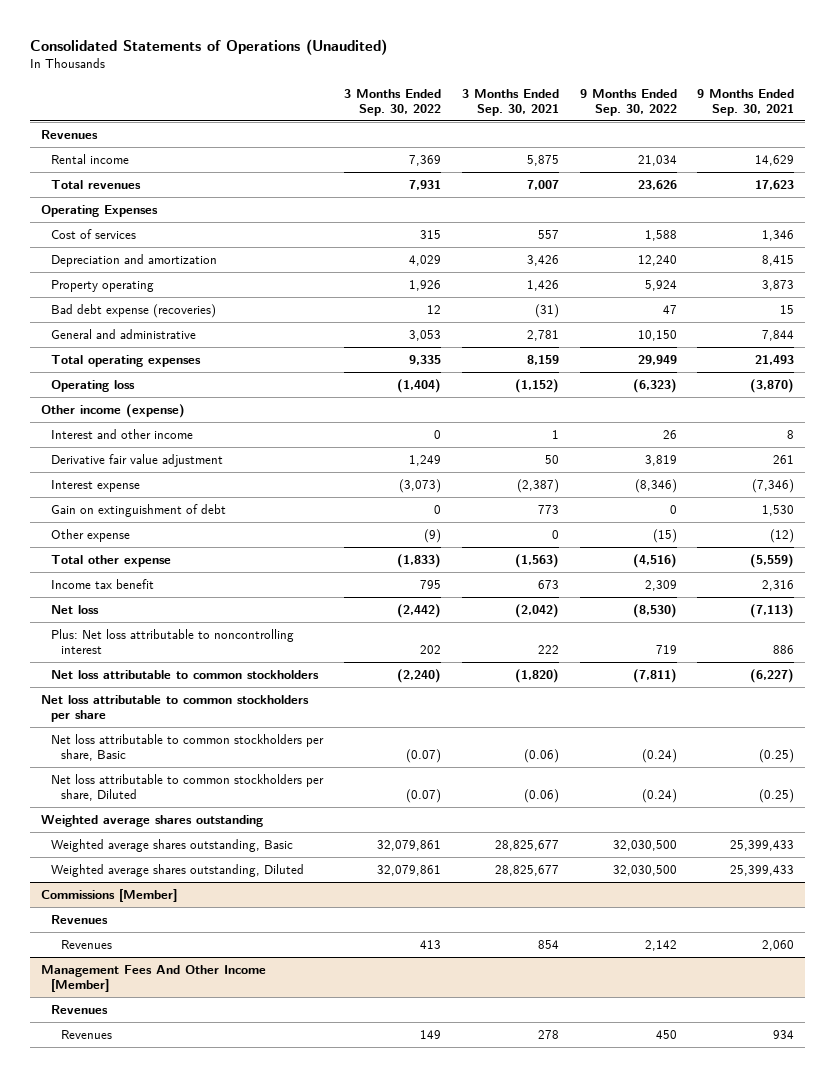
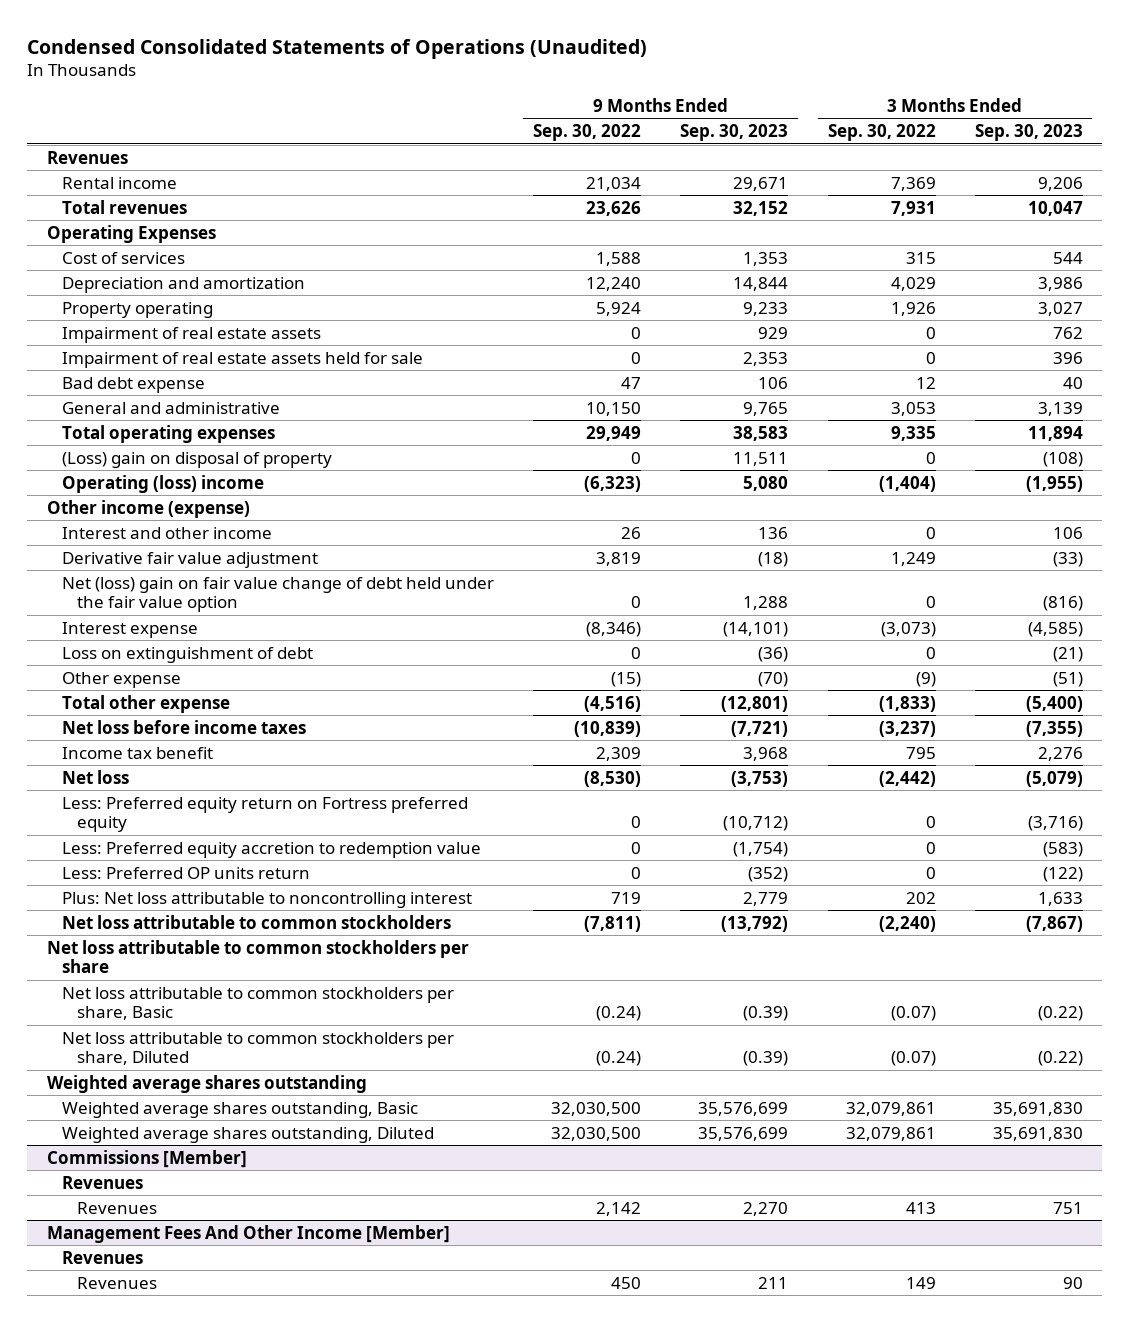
[30,38,388,55] Consolidated Statements of Operations (Unaudited) -> [27,38,648,59] Condensed Consolidated Statements of Operations (Unaudited)
[461,88,559,116] 3 Months Ended Sep. 30, 2021 -> none
[697,88,795,116] 9 Months Ended Sep. 30, 2021 -> none
none -> [680,124,789,142] Sep. 30, 2023
none -> [974,124,1083,142] Sep. 30, 2023
none -> [62,326,322,343] Impairment of real estate assets
none -> [62,351,424,368] Impairment of real estate assets held for sale
[50,303,216,318] Bad debt expense (recoveries) -> [62,376,206,393] Bad debt expense
none -> [62,451,333,468] (Loss) gain on disposal of property
[50,379,135,392] Operating loss -> [62,474,265,493] Operating (loss) income
none -> [62,576,495,613] Net (loss) gain on fair value change of debt held under the fair value option
[50,503,226,517] Gain on extinguishment of debt -> [62,646,314,663] Loss on extinguishment of debt
none -> [62,719,307,734] Net loss before income taxes
none -> [62,796,469,833] Less: Preferred equity return on Fortress preferred equity
none -> [62,841,482,858] Less: Preferred equity accretion to redemption value
none -> [62,866,311,879] Less: Preferred OP units return

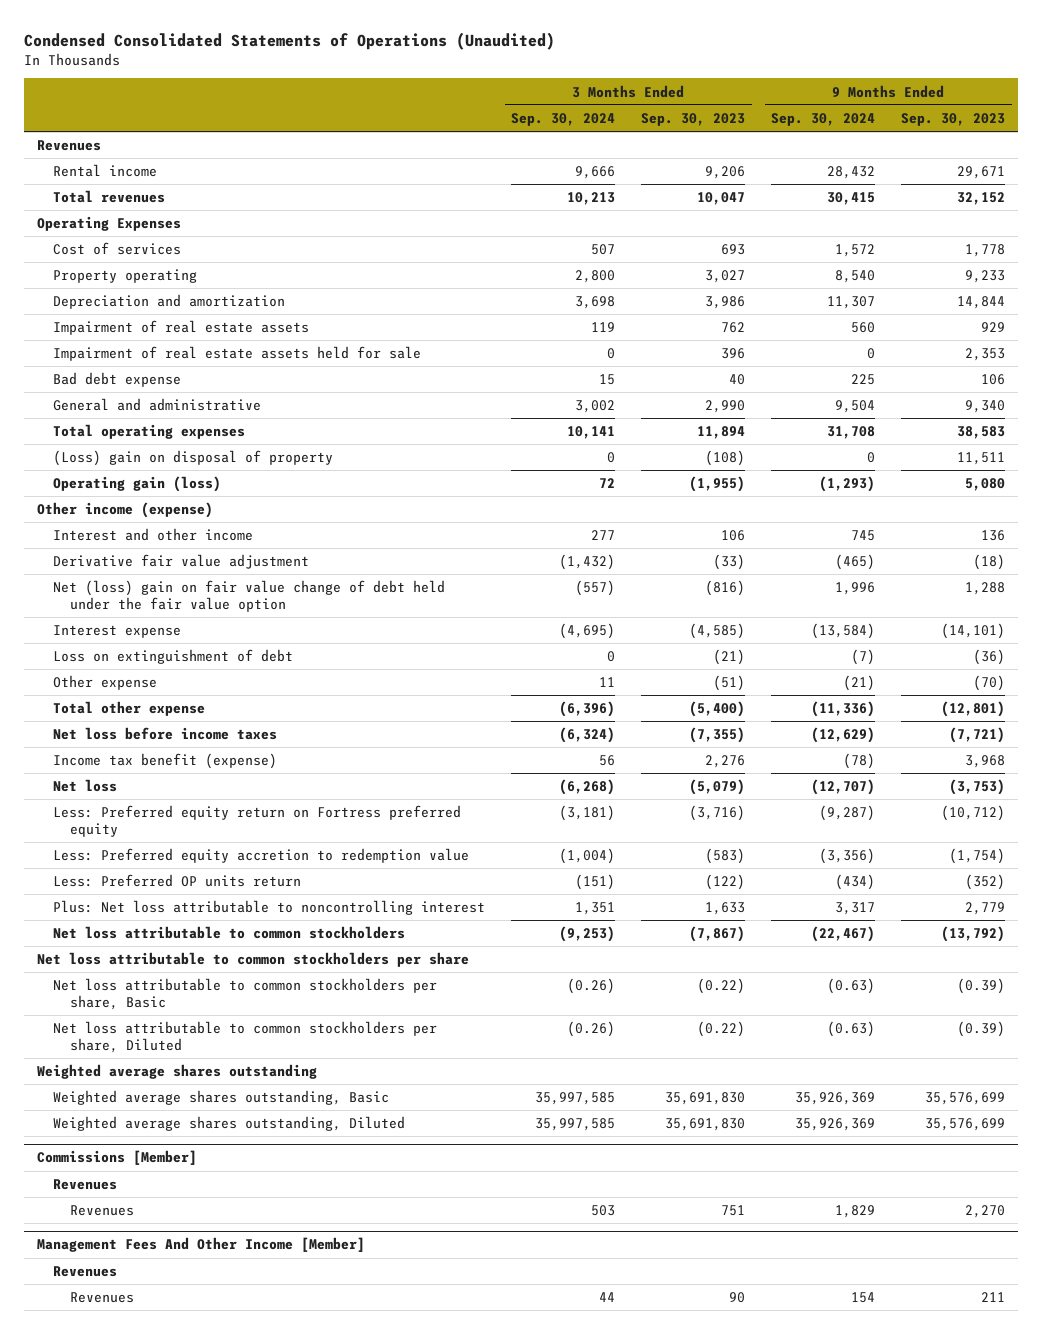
[533,124,642,142] Sep. 30, 2022 -> none
[827,124,936,142] Sep. 30, 2022 -> none
none -> [511,113,616,127] Sep. 30, 2024
none -> [771,113,876,127] Sep. 30, 2024
[743,251,789,266] 1,353 -> [965,244,1006,258] 1,778
[1052,251,1083,264] 544 -> [721,244,746,256] 693
[62,276,306,293] Depreciation and amortization -> [53,294,286,310] Depreciation and amortization
[743,401,789,416] 9,765 -> [965,400,1006,414] 9,340
[1037,401,1083,416] 3,139 -> [705,400,746,414] 2,990
[62,474,265,493] Operating (loss) income -> [53,476,222,493] Operating gain (loss)
[62,746,214,759] Income tax benefit -> [53,753,278,770] Income tax benefit (expense)

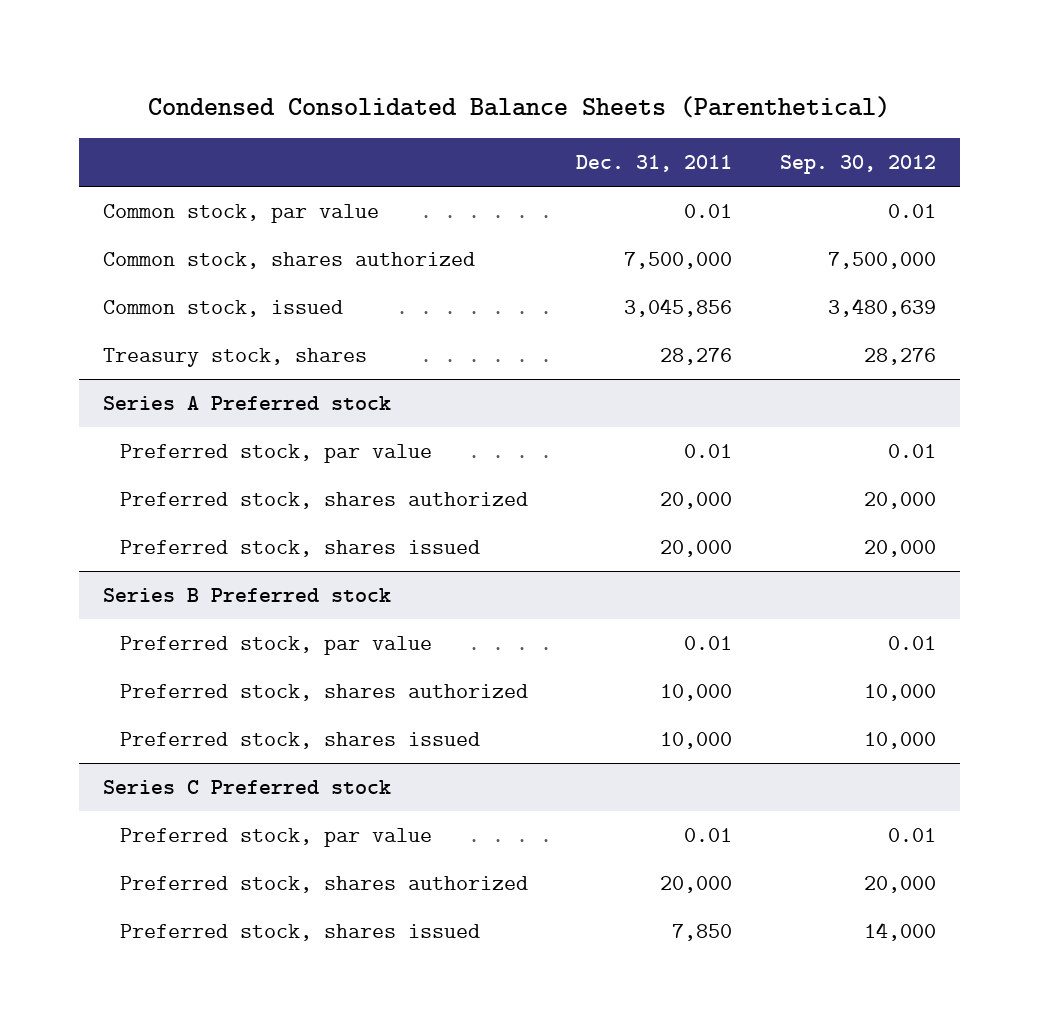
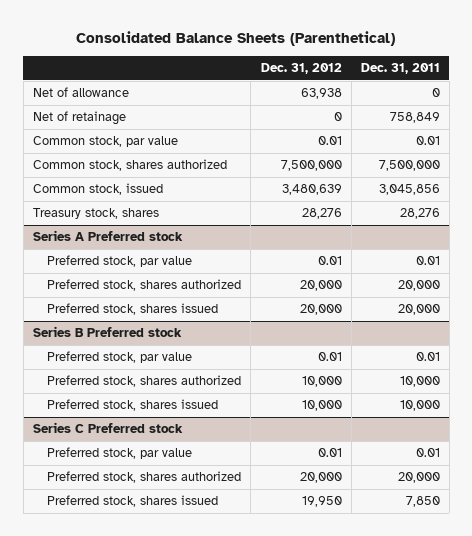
[148,95,891,118] Condensed Consolidated Balance Sheets (Parenthetical) -> [76,30,396,46] Consolidated Balance Sheets (Parenthetical)
[779,155,936,175] Sep. 30, 2012 -> none
none -> [260,63,342,75] Dec. 31, 2012
none -> [32,87,129,98] Net of allowance
none -> [32,111,126,126] Net of retainage

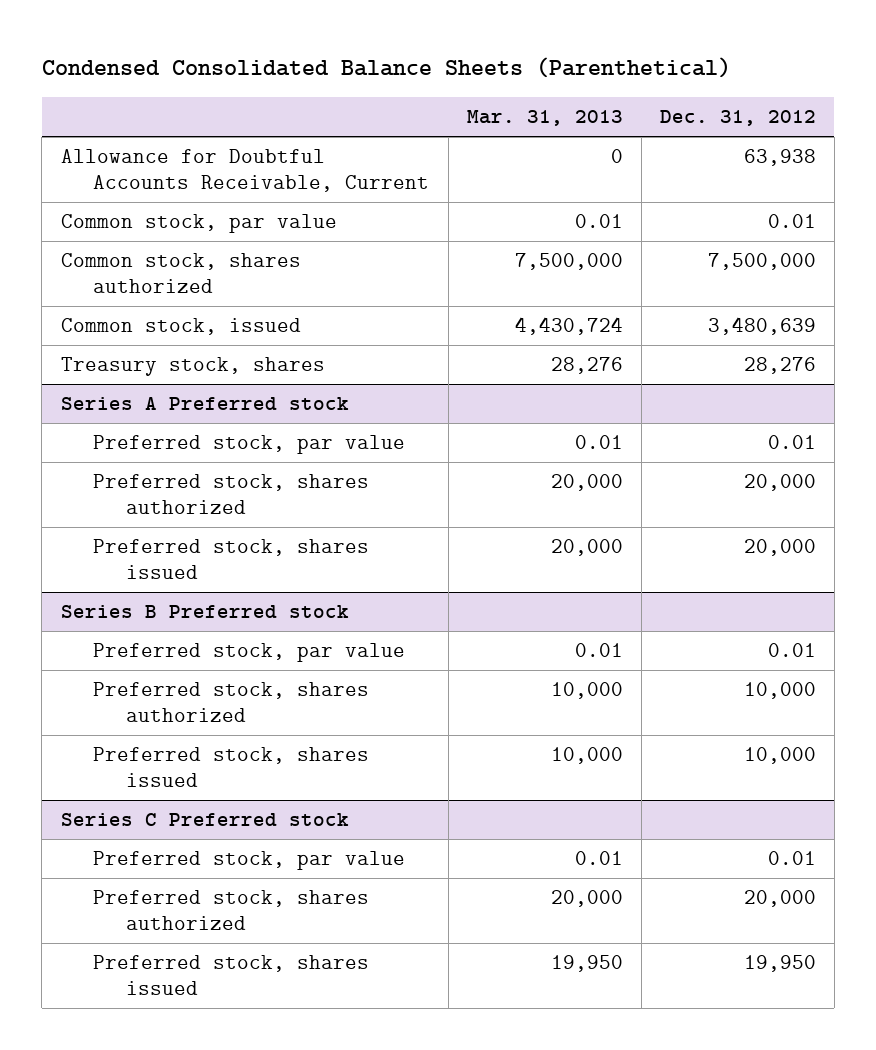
[76,30,396,46] Consolidated Balance Sheets (Parenthetical) -> [41,57,731,79] Condensed Consolidated Balance Sheets (Parenthetical)
[360,63,440,75] Dec. 31, 2011 -> none
none -> [466,110,623,127] Mar. 31, 2013
[32,111,126,126] Net of retainage -> none
[32,87,129,98] Net of allowance -> [60,149,430,192] Allowance for Doubtful Accounts Receivable, Current

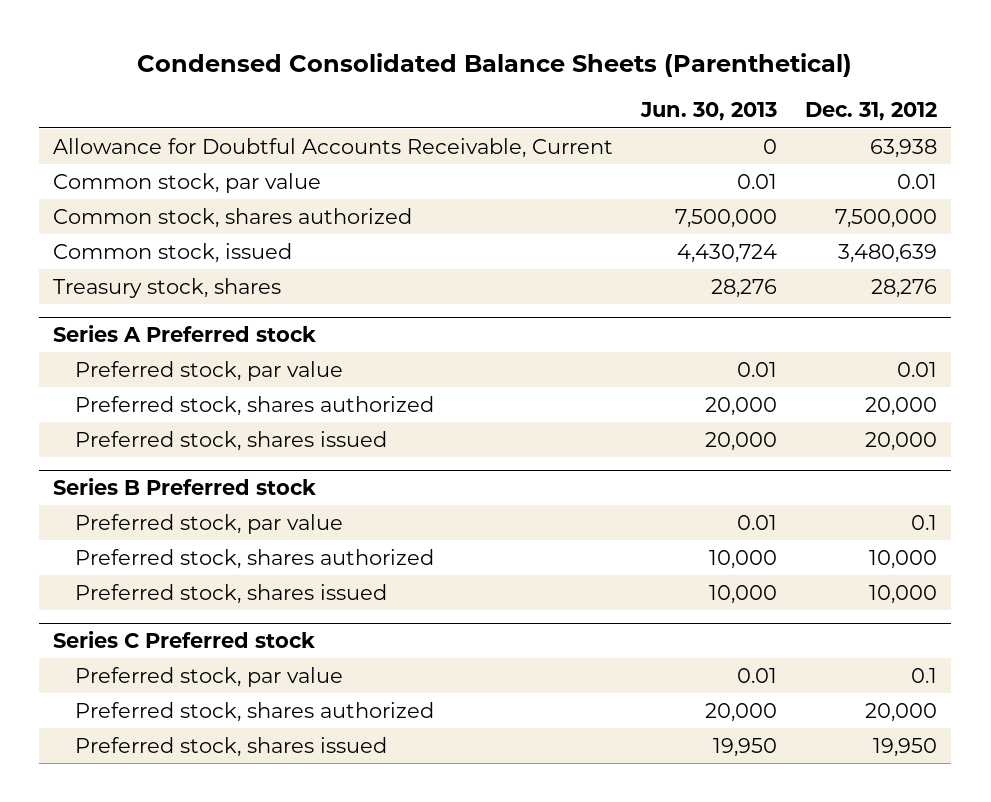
[466,110,623,127] Mar. 31, 2013 -> none
none -> [640,102,778,122] Jun. 30, 2013
[767,643,816,658] 0.01 -> [911,514,938,530] 0.1
[767,851,816,866] 0.01 -> [911,667,938,683] 0.1

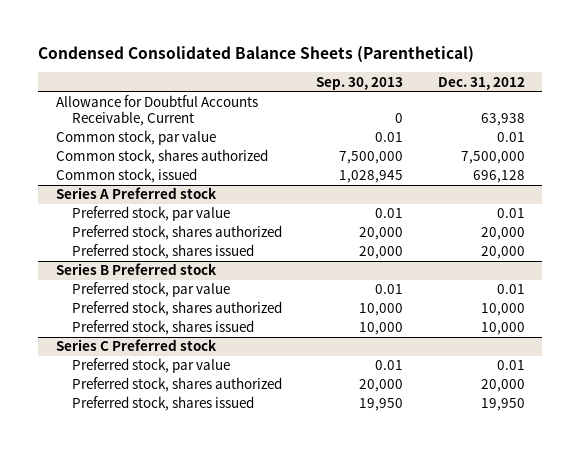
[640,102,778,122] Jun. 30, 2013 -> none
none -> [316,76,404,90] Sep. 30, 2013
[53,277,282,298] Treasury stock, shares -> none
[838,243,938,263] 3,480,639 -> [472,170,525,184] 696,128
[911,514,938,530] 0.1 -> [496,284,525,295] 0.01
[911,667,938,683] 0.1 -> [496,360,525,371] 0.01

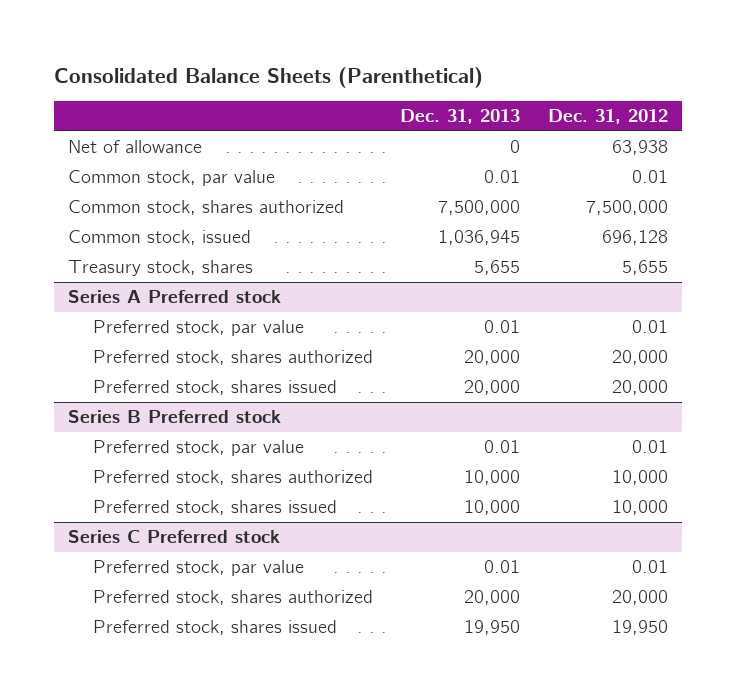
[38,46,475,64] Condensed Consolidated Balance Sheets (Parenthetical) -> [54,66,484,88] Consolidated Balance Sheets (Parenthetical)
[316,76,404,90] Sep. 30, 2013 -> none
none -> [400,109,521,125] Dec. 31, 2013
[55,95,258,126] Allowance for Doubtful Accounts Receivable, Current -> [67,140,202,154] Net of allowance
none -> [67,260,253,277] Treasury stock, shares

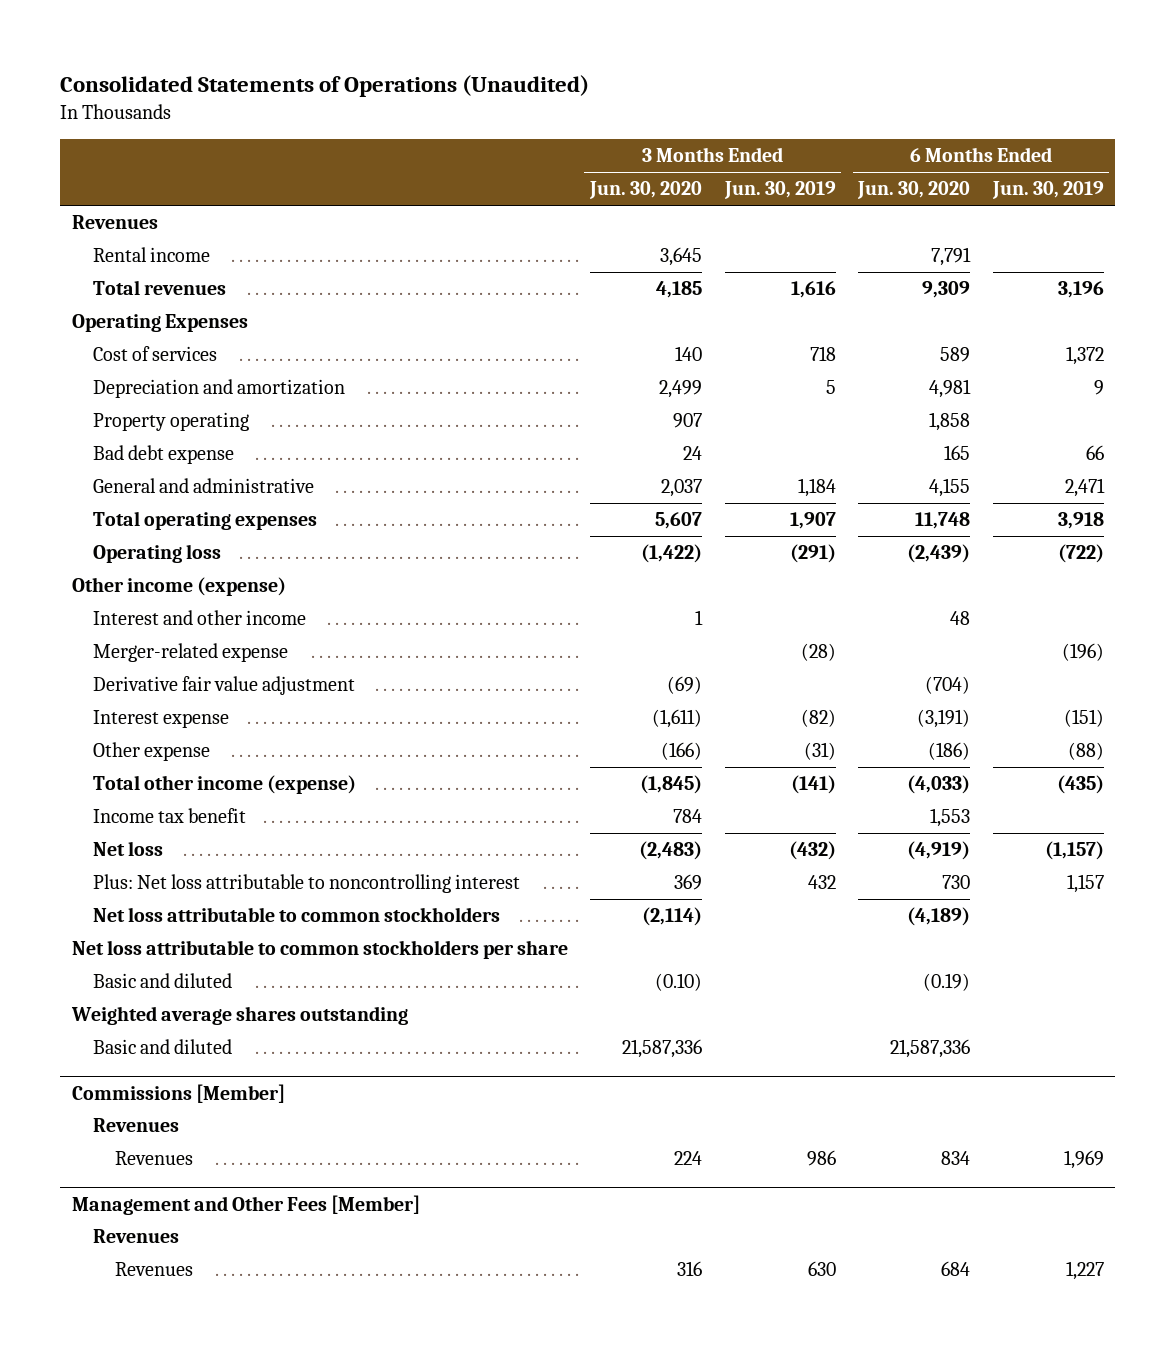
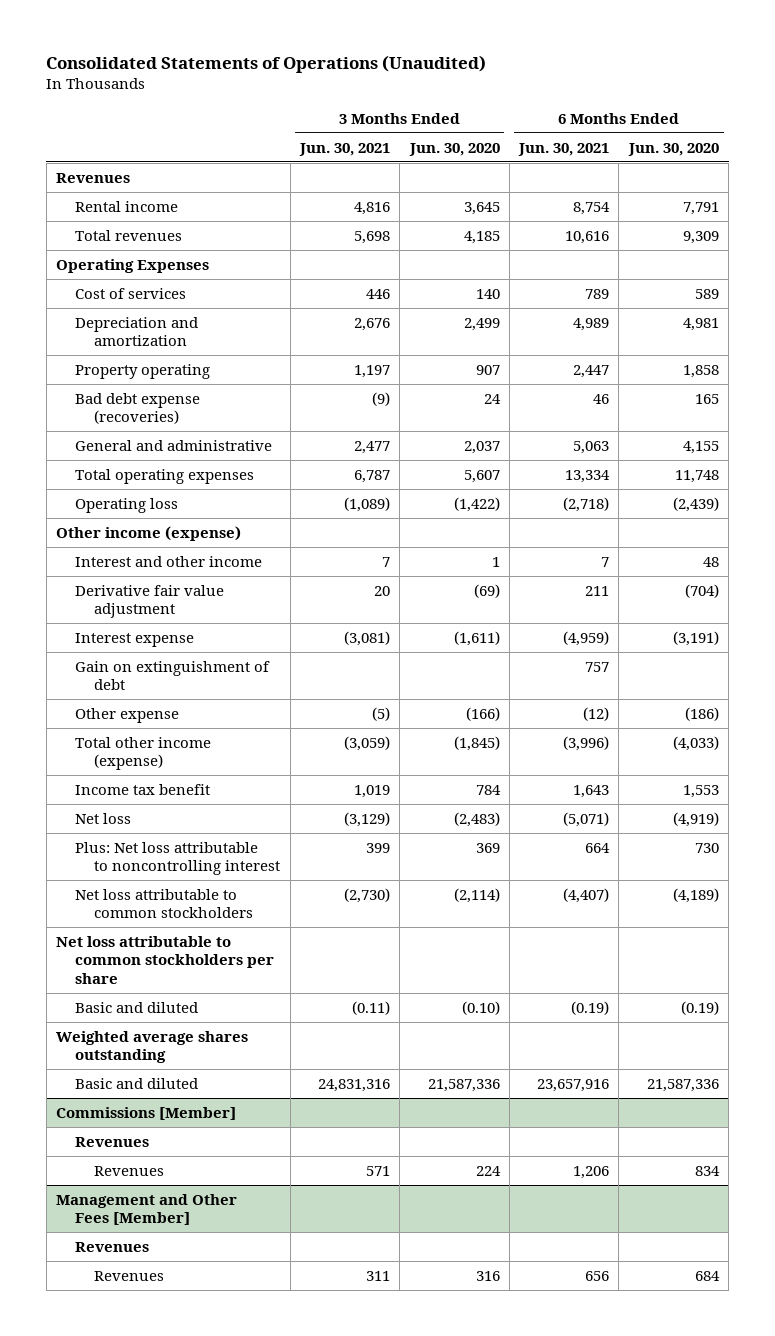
[723,181,836,200] Jun. 30, 2019 -> none
[991,181,1104,200] Jun. 30, 2019 -> none
none -> [299,142,391,156] Jun. 30, 2021
none -> [518,142,610,156] Jun. 30, 2021
[93,445,235,465] Bad debt expense -> [75,392,201,425] Bad debt expense (recoveries)
[93,643,289,663] Merger-related expense -> none
none -> [75,660,271,691] Gain on extinguishment of debt

